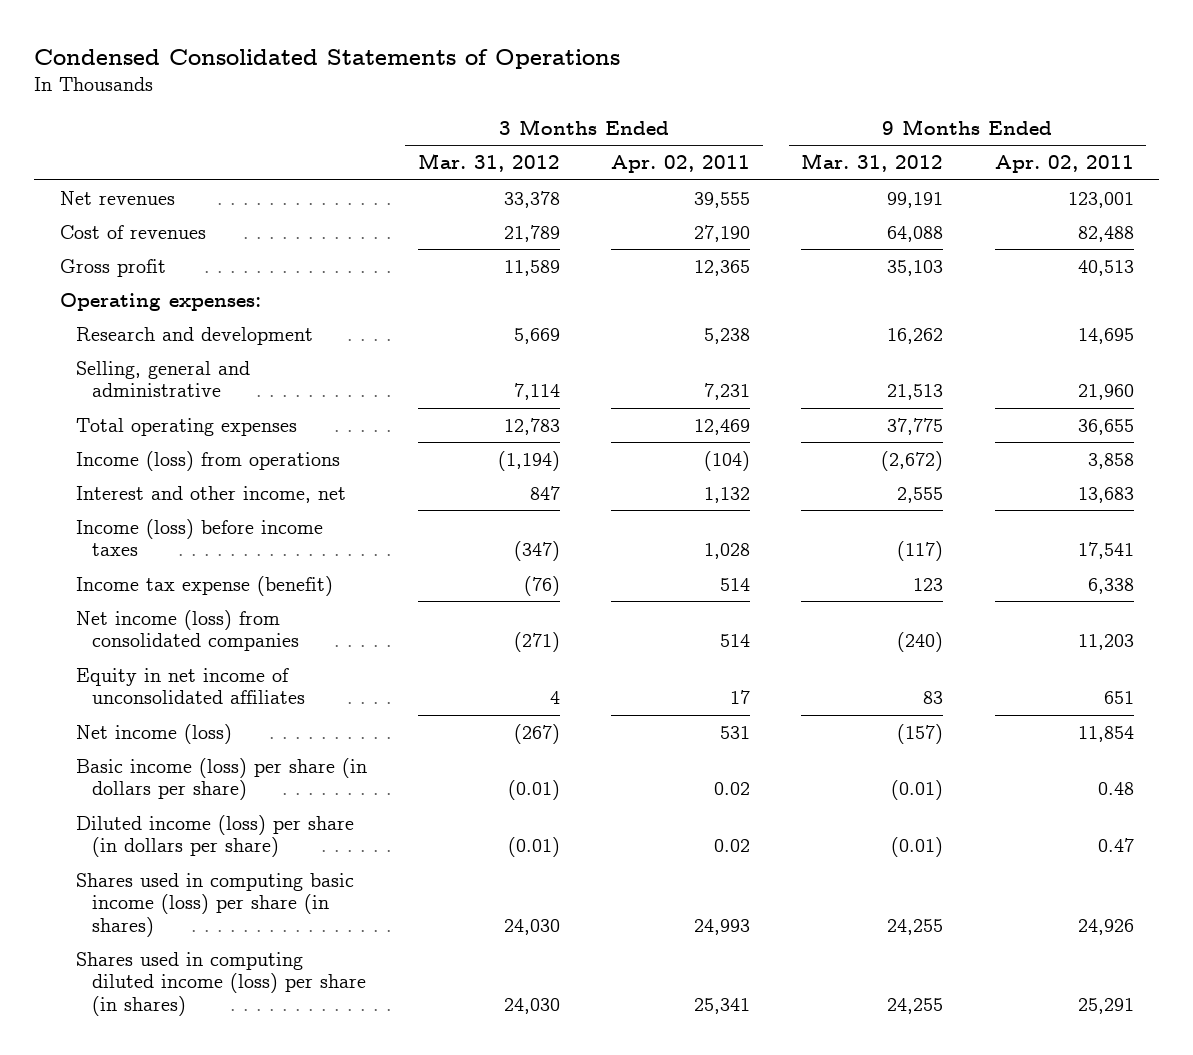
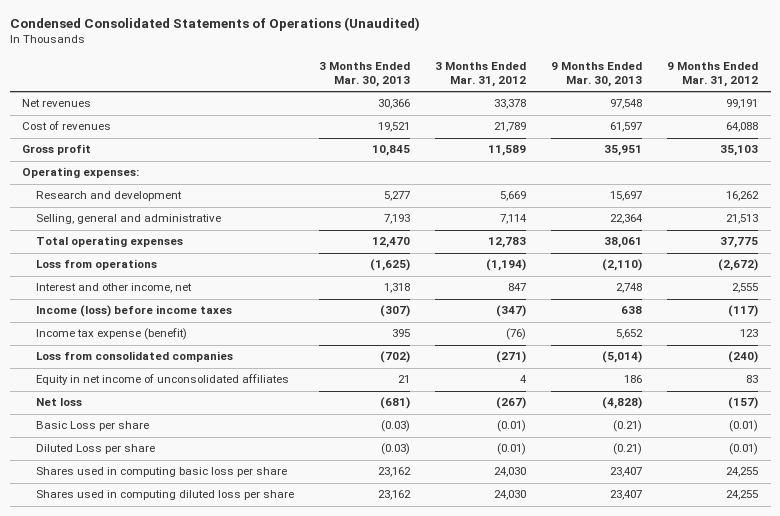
[34,48,621,69] Condensed Consolidated Statements of Operations -> [9,16,420,31] Condensed Consolidated Statements of Operations (Unaudited)
[611,155,751,174] Apr. 02, 2011 -> none
[994,155,1134,174] Apr. 02, 2011 -> none
none -> [318,62,410,88] 3 Months Ended Mar. 30, 2013
none -> [551,62,643,88] 9 Months Ended Mar. 30, 2013
[75,450,340,471] Income (loss) from operations -> [35,259,157,271] Loss from operations
[75,609,299,652] Net income (loss) from consolidated companies -> [35,351,233,363] Loss from consolidated companies
[75,723,232,744] Net income (loss) -> [35,398,82,407] Net loss
[75,757,367,801] Basic income (loss) per share (in dollars per share) -> [35,421,149,432] Basic Loss per share
[75,814,354,858] Diluted income (loss) per share (in dollars per share) -> [35,444,155,455] Diluted Loss per share
[75,872,354,937] Shares used in computing basic income (loss) per share (in shares) -> [35,467,287,478] Shares used in computing basic loss per share
[75,951,366,1016] Shares used in computing diluted income (loss) per share (in shares) -> [35,490,294,501] Shares used in computing diluted loss per share

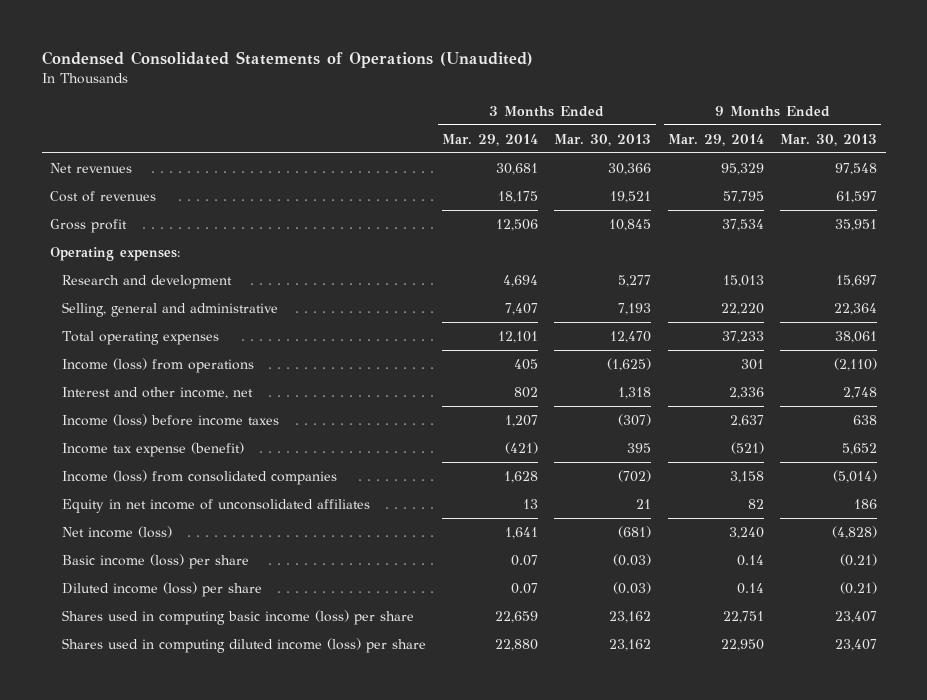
[434,62,526,88] 3 Months Ended Mar. 31, 2012 -> none
[667,62,759,88] 9 Months Ended Mar. 31, 2012 -> none
none -> [442,133,539,146] Mar. 29, 2014
none -> [667,133,764,146] Mar. 29, 2014
[35,259,157,271] Loss from operations -> [61,357,254,373] Income (loss) from operations
[35,351,233,363] Loss from consolidated companies -> [61,469,337,485] Income (loss) from consolidated companies
[35,398,82,407] Net loss -> [61,525,172,538] Net income (loss)
[35,421,149,432] Basic Loss per share -> [61,553,249,569] Basic income (loss) per share
[35,444,155,455] Diluted Loss per share -> [61,581,262,597] Diluted income (loss) per share
[35,467,287,478] Shares used in computing basic loss per share -> [61,609,414,625] Shares used in computing basic income (loss) per share
[35,490,294,501] Shares used in computing diluted loss per share -> [61,637,426,653] Shares used in computing diluted income (loss) per share

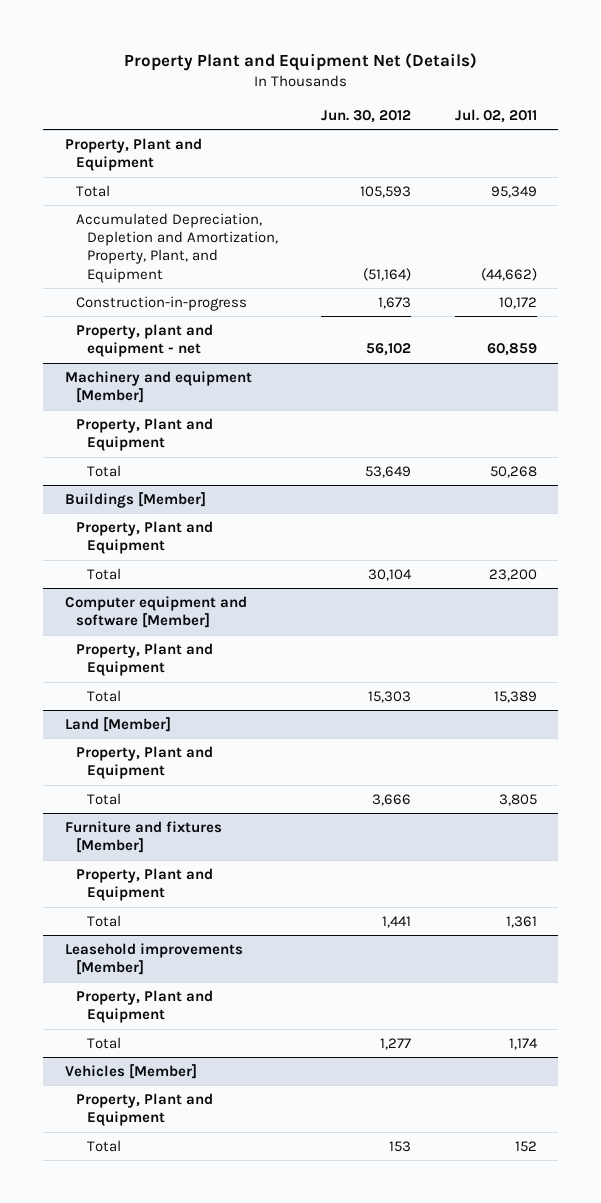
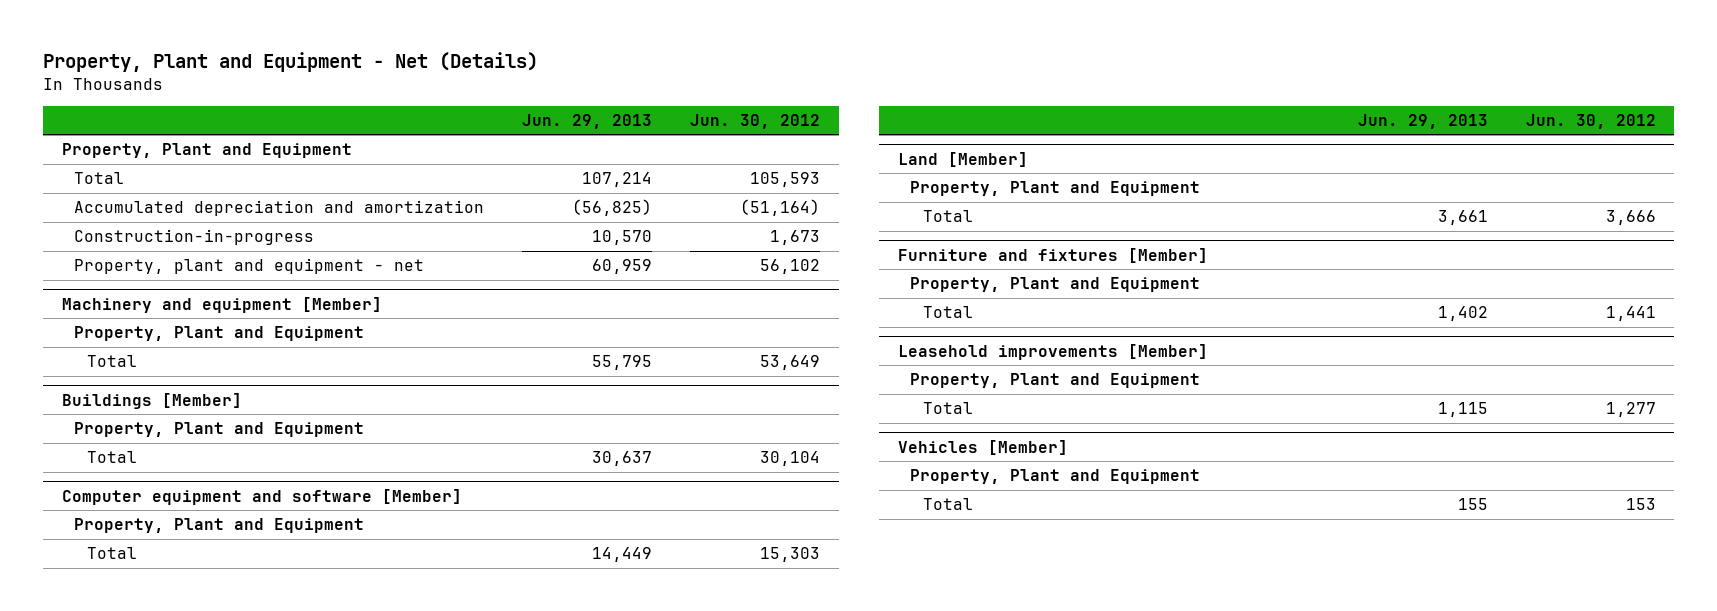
[123,52,477,71] Property Plant and Equipment Net (Details) -> [42,51,538,72] Property, Plant and Equipment - Net (Details)
[454,108,537,123] Jul. 02, 2011 -> none
none -> [521,114,652,130] Jun. 29, 2013
[75,212,279,283] Accumulated Depreciation, Depletion and Amortization, Property, Plant, and Equipment -> [74,200,485,217] Accumulated depreciation and amortization

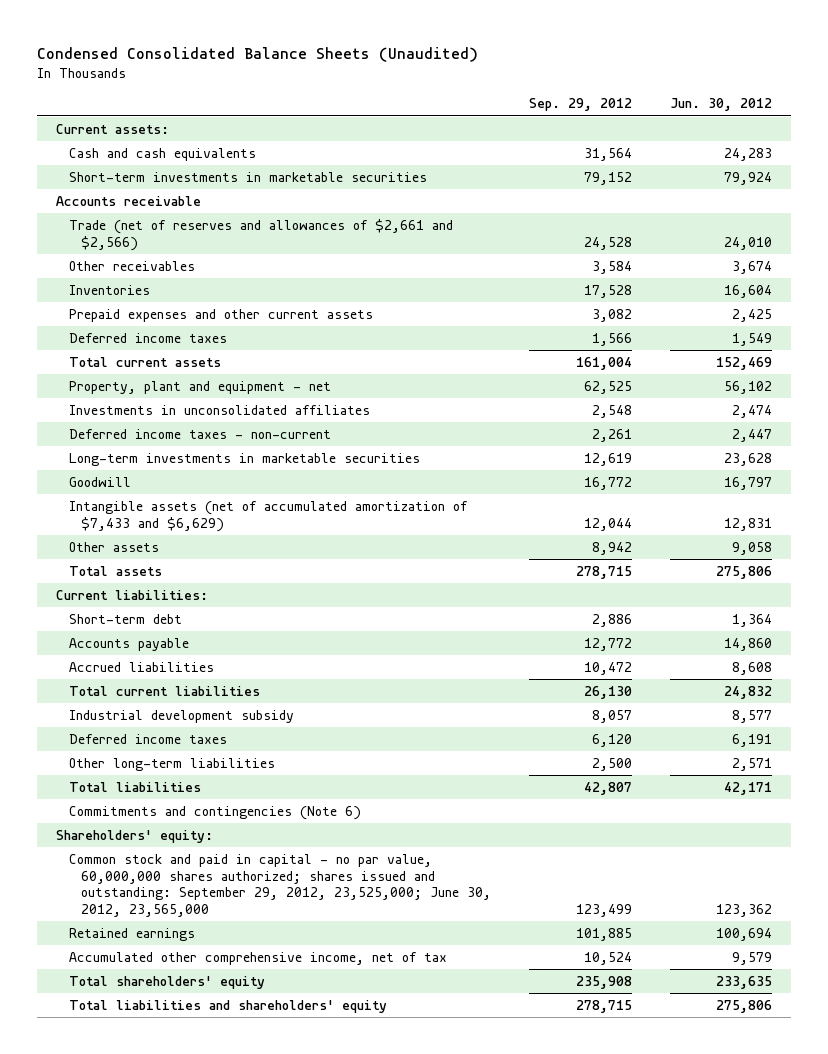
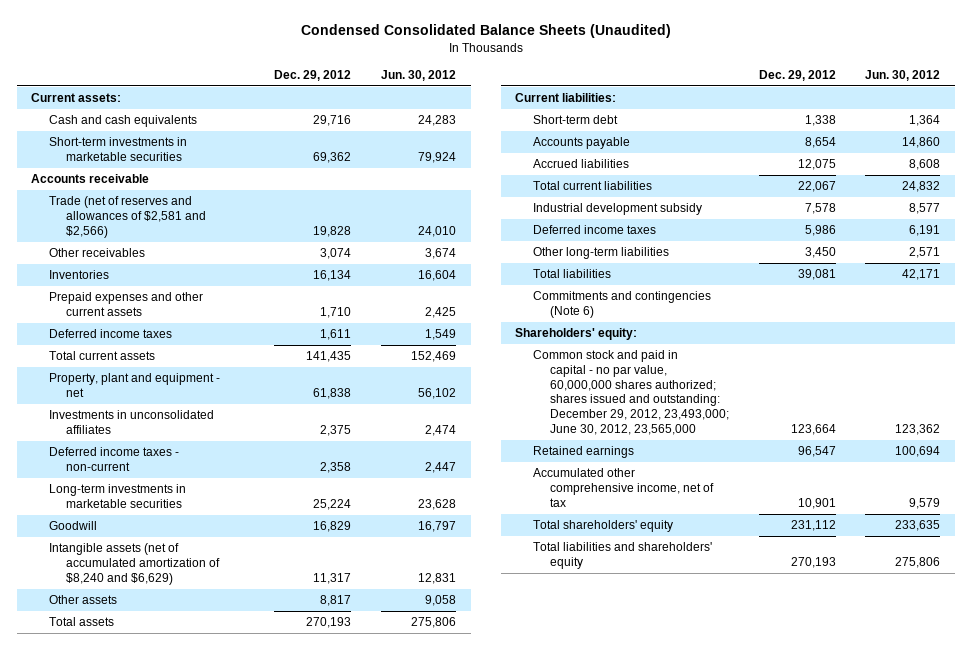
[529,98,633,112] Sep. 29, 2012 -> none
none -> [274,69,352,81] Dec. 29, 2012
[68,218,453,251] Trade (net of reserves and allowances of $2,661 and $2,566) -> [48,196,207,238] Trade (net of reserves and allowances of $2,581 and $2,566)
[68,500,468,532] Intangible assets (net of accumulated amortization of $7,433 and $6,629) -> [48,543,221,585] Intangible assets (net of accumulated amortization of $8,240 and $6,629)
[68,853,492,917] Common stock and paid in capital - no par value, 60,000,000 shares authorized; shares issued and outstanding: September 29, 2012, 23,525,000; June 30, 2012, 23,565,000 -> [532,350,730,435] Common stock and paid in capital - no par value, 60,000,000 shares authorized; shares issued and outstanding: December 29, 2012, 23,493,000; June 30, 2012, 23,565,000

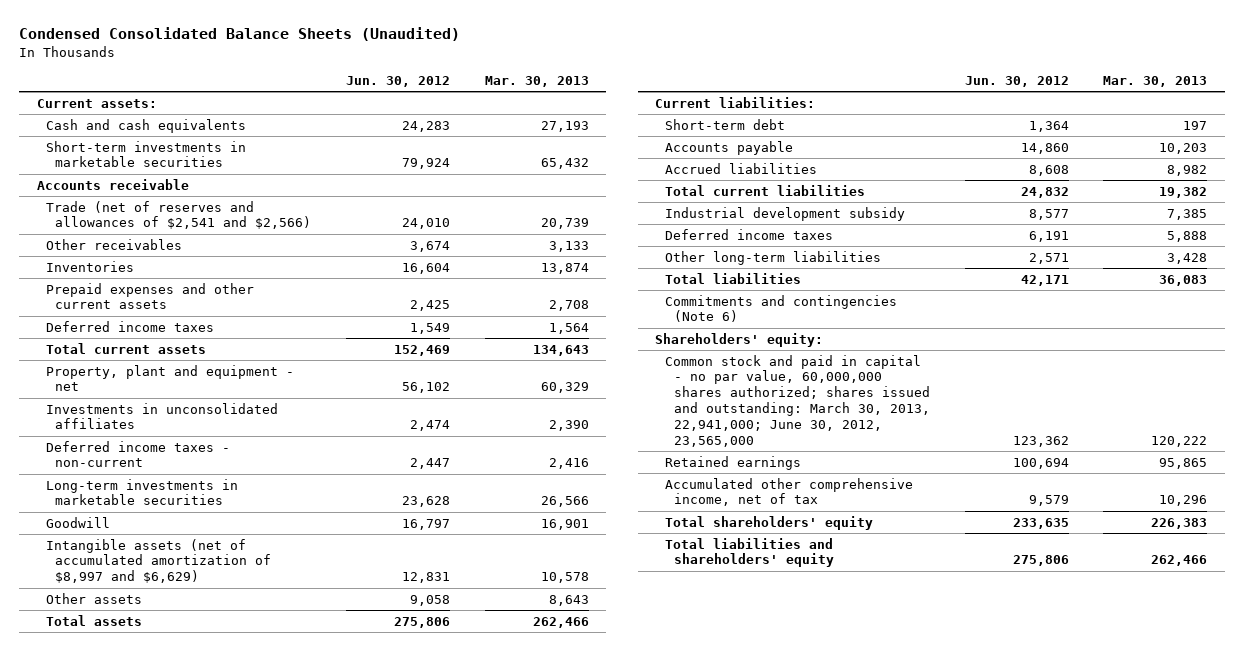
[274,69,352,81] Dec. 29, 2012 -> none
none -> [484,75,589,87] Mar. 30, 2013
[48,196,207,238] Trade (net of reserves and allowances of $2,581 and $2,566) -> [46,200,312,230] Trade (net of reserves and allowances of $2,541 and $2,566)
[48,543,221,585] Intangible assets (net of accumulated amortization of $8,240 and $6,629) -> [46,538,272,584] Intangible assets (net of accumulated amortization of $8,997 and $6,629)
[532,350,730,435] Common stock and paid in capital - no par value, 60,000,000 shares authorized; shares issued and outstanding: December 29, 2012, 23,493,000; June 30, 2012, 23,565,000 -> [664,354,931,447] Common stock and paid in capital - no par value, 60,000,000 shares authorized; shares issued and outstanding: March 30, 2013, 22,941,000; June 30, 2012, 23,565,000

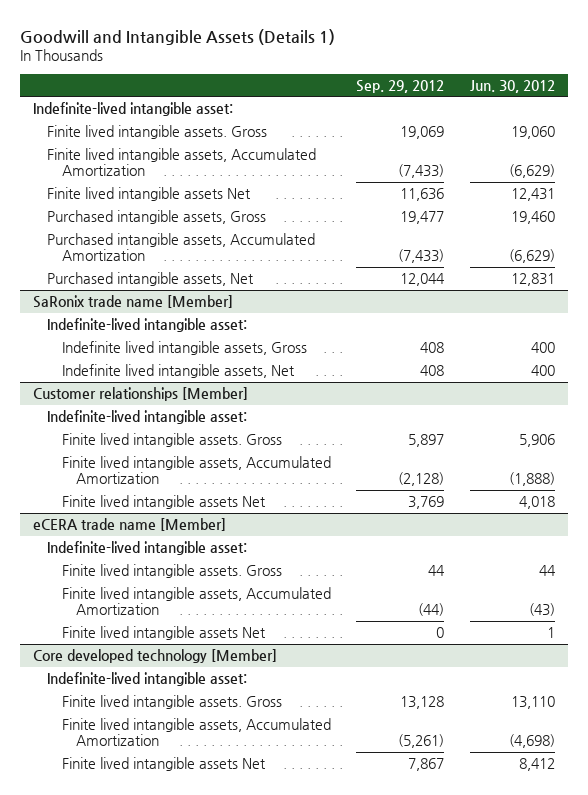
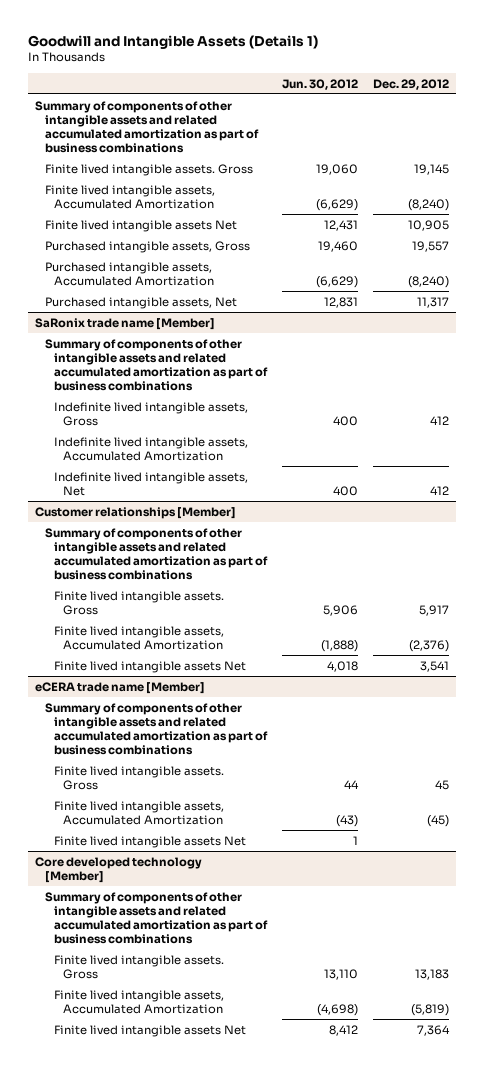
[356,79,445,93] Sep. 29, 2012 -> none
none -> [372,78,449,90] Dec. 29, 2012
[33,102,234,117] Indefinite-lived intangible asset: -> [35,100,259,154] Summary of components of other intangible assets and related accumulated amortization as part of business combinations
[47,318,248,333] Indefinite-lived intangible asset: -> [44,338,268,392] Summary of components of other intangible assets and related accumulated amortization as part of business combinations
none -> [53,436,248,461] Indefinite lived intangible assets, Accumulated Amortization
[47,410,248,425] Indefinite-lived intangible asset: -> [44,527,268,581] Summary of components of other intangible assets and related accumulated amortization as part of business combinations
[47,541,248,556] Indefinite-lived intangible asset: -> [44,702,268,756] Summary of components of other intangible assets and related accumulated amortization as part of business combinations
[47,672,248,687] Indefinite-lived intangible asset: -> [44,891,268,945] Summary of components of other intangible assets and related accumulated amortization as part of business combinations

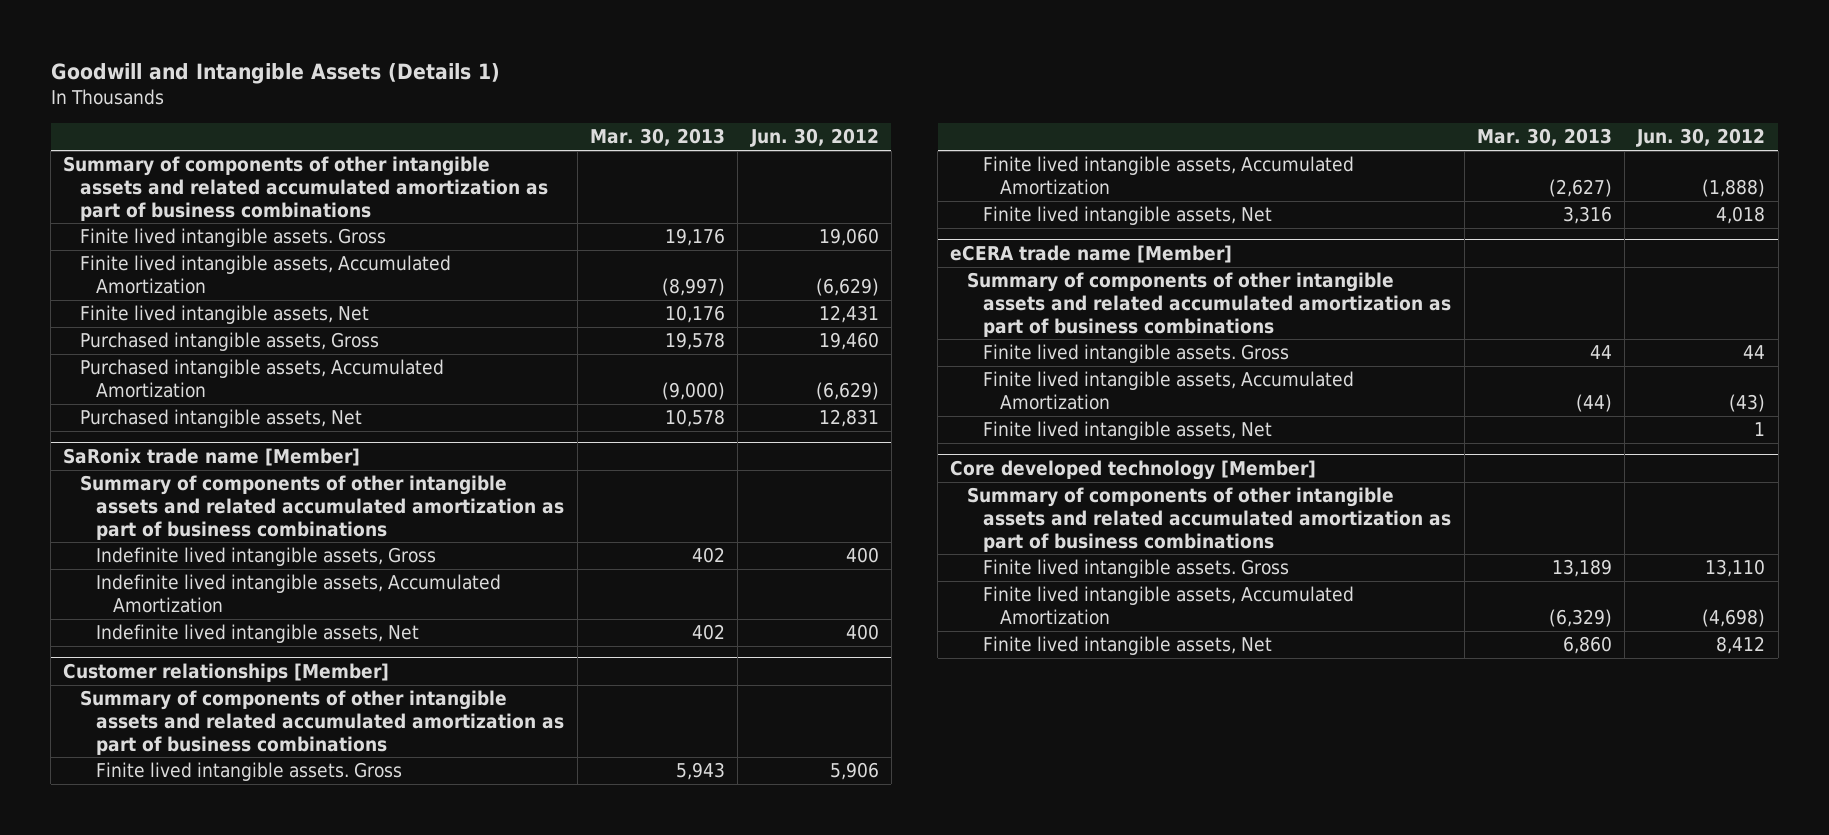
[372,78,449,90] Dec. 29, 2012 -> none
none -> [590,128,726,147] Mar. 30, 2013
[44,219,237,232] Finite lived intangible assets Net -> [79,305,369,325] Finite lived intangible assets, Net
[53,660,246,673] Finite lived intangible assets Net -> [983,206,1273,226] Finite lived intangible assets, Net
[53,835,246,848] Finite lived intangible assets Net -> [983,421,1273,441] Finite lived intangible assets, Net
[53,1024,246,1037] Finite lived intangible assets Net -> [983,636,1273,656] Finite lived intangible assets, Net

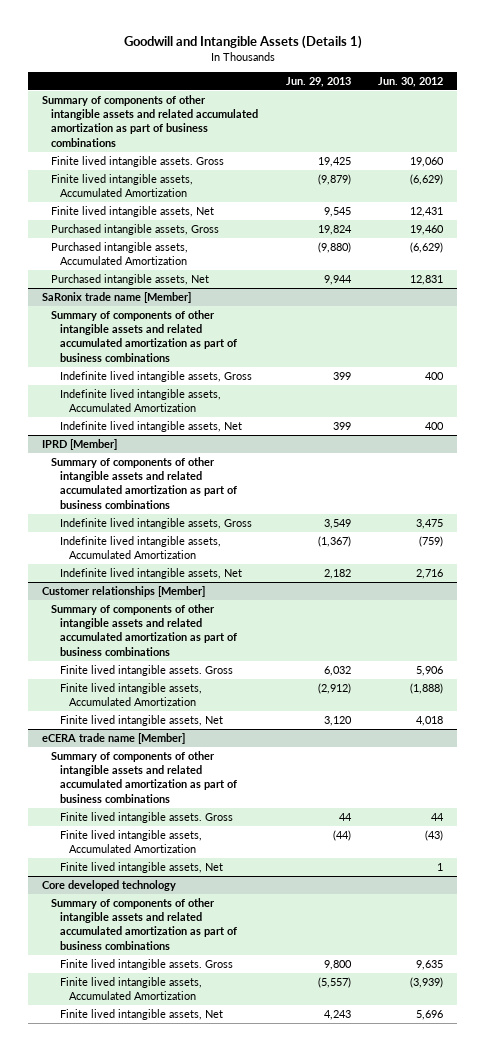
[590,128,726,147] Mar. 30, 2013 -> none
none -> [285,76,351,87] Jun. 29, 2013
none -> [42,438,118,450] IPRD [Member]
none -> [50,456,237,509] Summary of components of other intangible assets and related accumulated amortization as part of business combinations
none -> [59,517,252,529] Indefinite lived intangible assets, Gross
none -> [59,535,221,560] Indefinite lived intangible assets, Accumulated Amortization
none -> [59,567,242,579] Indefinite lived intangible assets, Net
[950,459,1317,480] Core developed technology [Member] -> [42,879,177,891] Core developed technology
[1705,559,1766,578] 13,110 -> [416,959,444,970] 9,635
[1702,608,1766,627] (4,698) -> [410,976,444,988] (3,939)
[1716,636,1766,655] 8,412 -> [416,1009,444,1020] 5,696

